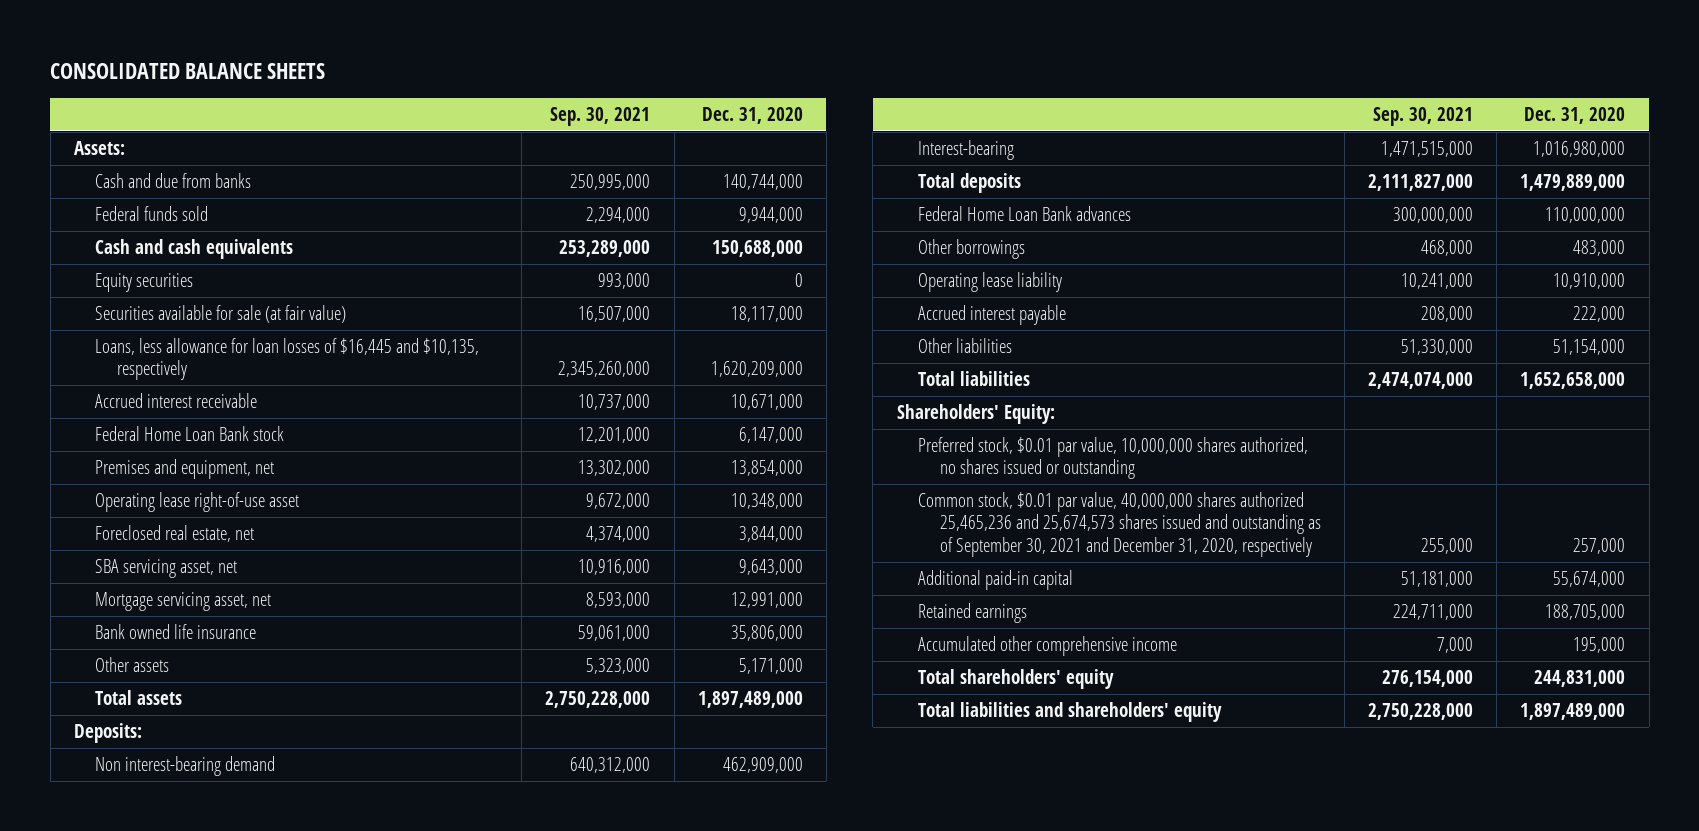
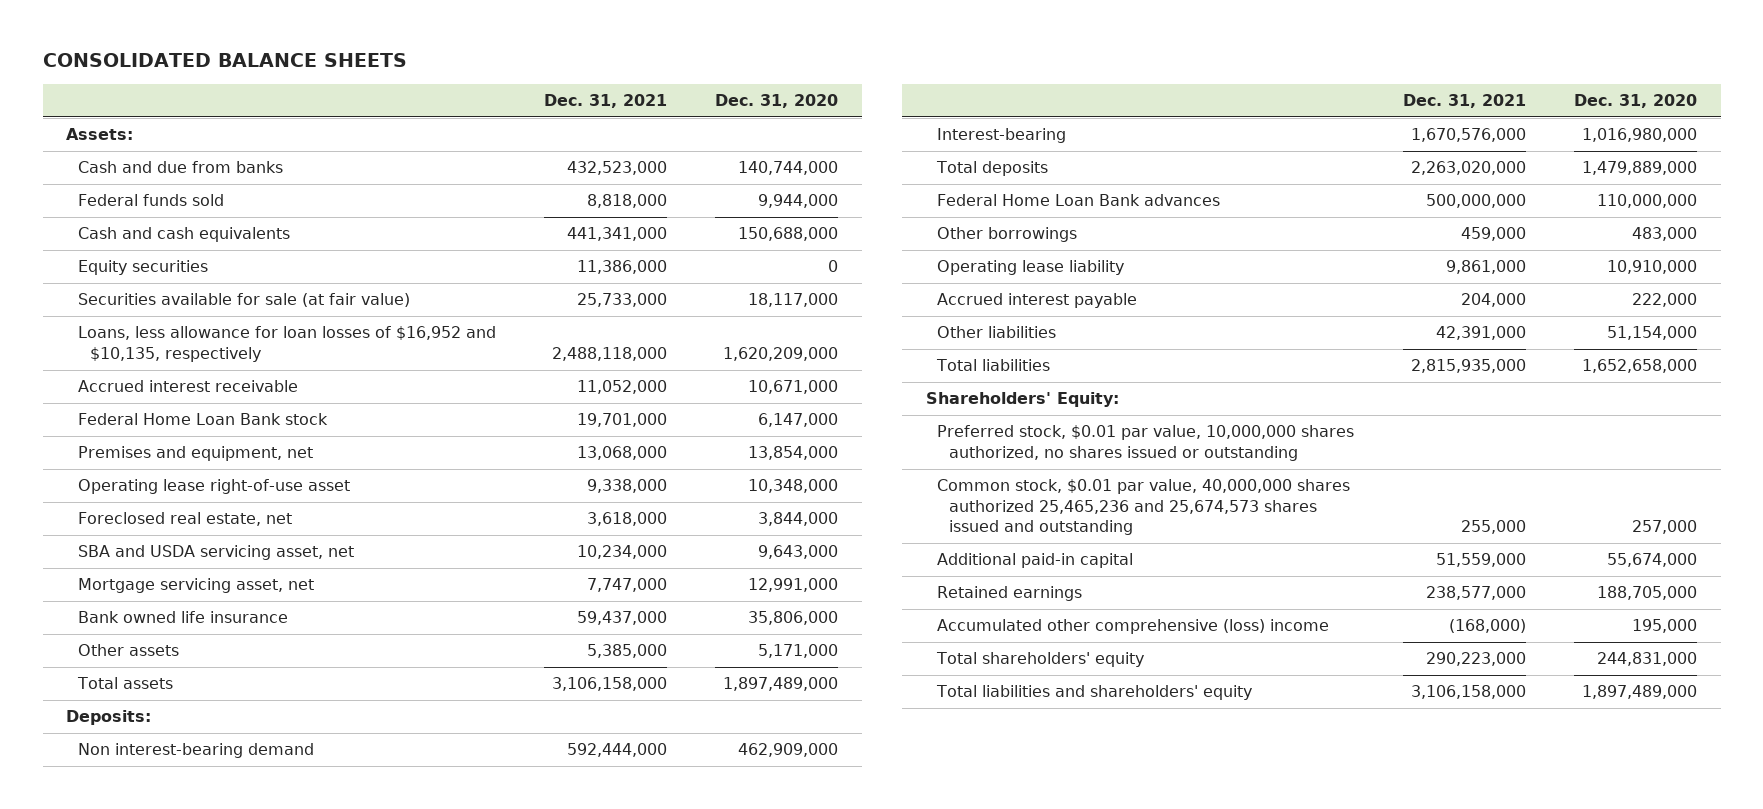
[550,106,651,126] Sep. 30, 2021 -> none
none -> [543,94,667,109] Dec. 31, 2021
[95,338,480,381] Loans, less allowance for loan losses of $16,445 and $10,135, respectively -> [78,326,497,362] Loans, less allowance for loan losses of $16,952 and $10,135, respectively
[95,559,238,579] SBA servicing asset, net -> [78,545,355,561] SBA and USDA servicing asset, net
[918,492,1321,557] Common stock, $0.01 par value, 40,000,000 shares authorized 25,465,236 and 25,674,573 shares issued and outstanding as of September 30, 2021 and December 31, 2020, respectively -> [937,479,1351,536] Common stock, $0.01 par value, 40,000,000 shares authorized 25,465,236 and 25,674,573 shares issued and outstanding
[918,636,1178,657] Accumulated other comprehensive income -> [937,619,1330,635] Accumulated other comprehensive (loss) income

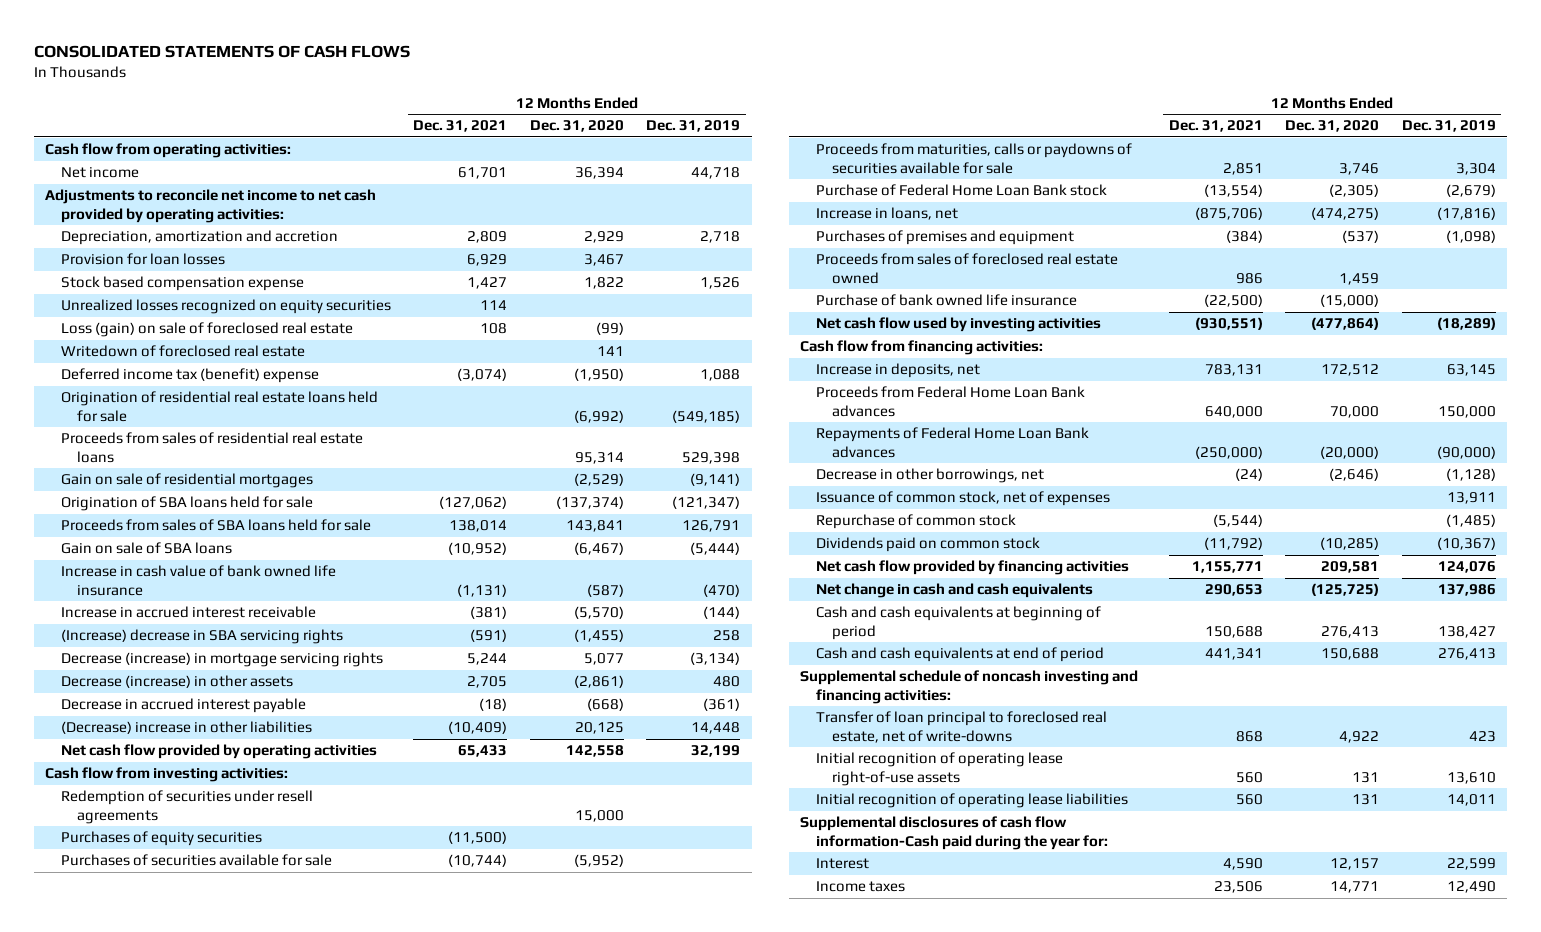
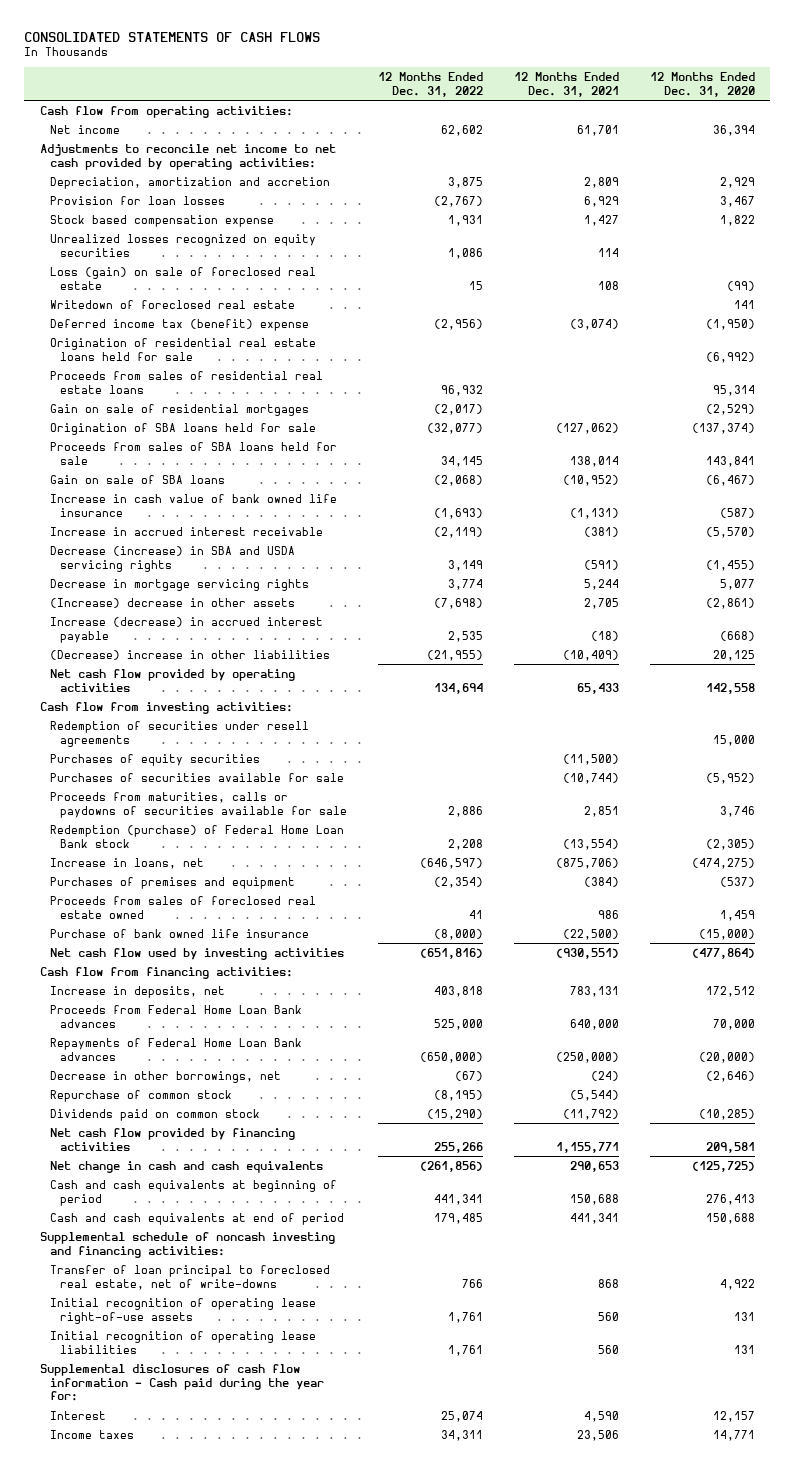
[646,120,741,133] Dec. 31, 2019 -> none
none -> [378,72,484,97] 12 Months Ended Dec. 31, 2022
[60,629,343,645] (Increase) decrease in SBA servicing rights -> [50,545,296,572] Decrease (increase) in SBA and USDA servicing rights
[60,652,383,668] Decrease (increase) in mortgage servicing rights -> [50,578,310,591] Decrease in mortgage servicing rights
[60,675,293,689] Decrease (increase) in other assets -> [50,597,296,608] (Increase) decrease in other assets
[60,698,306,714] Decrease in accrued interest payable -> [50,616,324,643] Increase (decrease) in accrued interest payable
[816,184,1108,197] Purchase of Federal Home Loan Bank stock -> [50,824,345,848] Redemption (purchase) of Federal Home Loan Bank stock
[816,491,1111,507] Issuance of common stock, net of expenses -> none
[800,816,1109,851] Supplemental disclosures of cash flow information-Cash paid during the year for: -> [39,1363,325,1402] Supplemental disclosures of cash flow information - Cash paid during the year for:

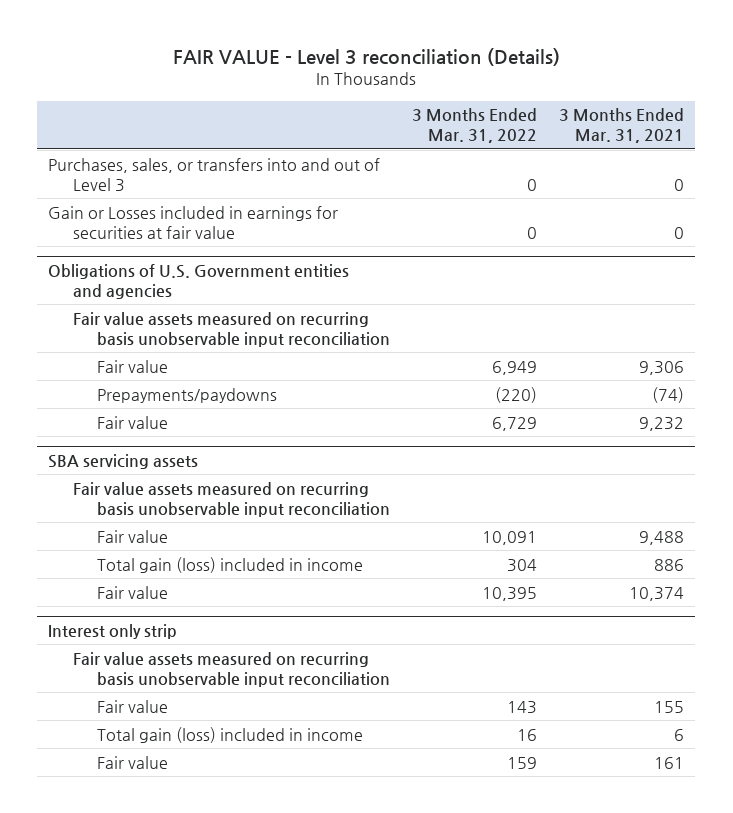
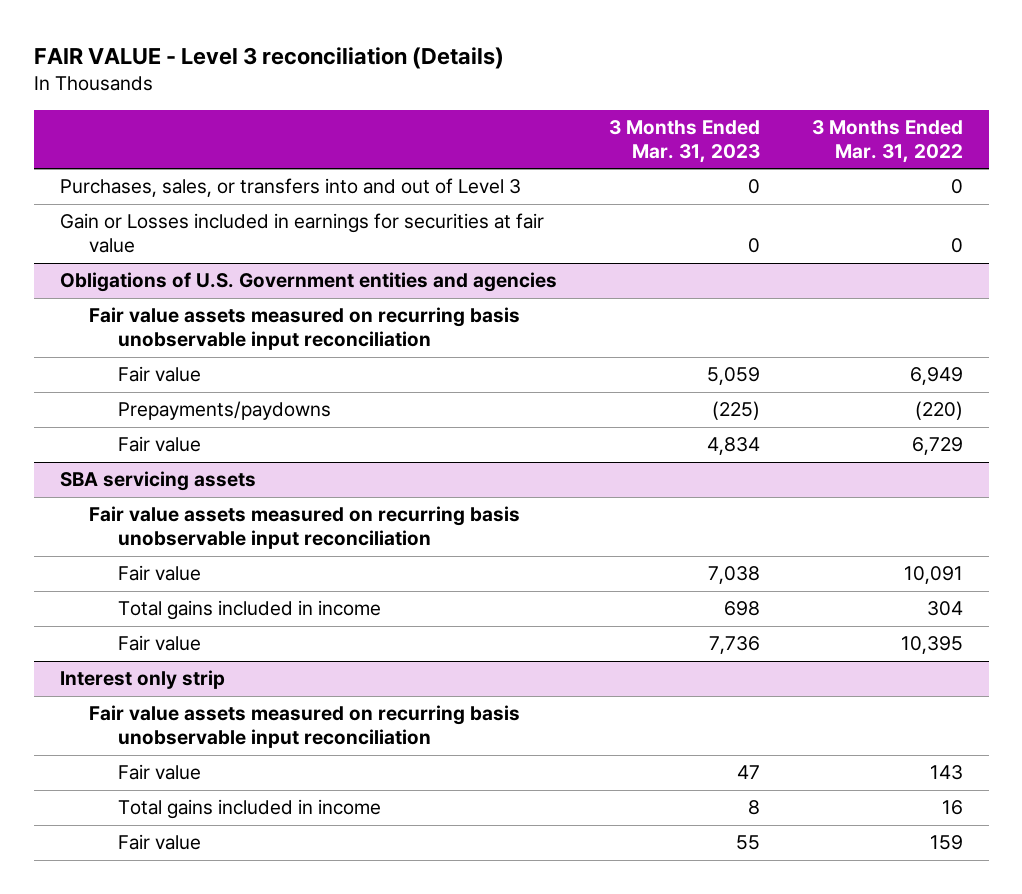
[559,108,685,144] 3 Months Ended Mar. 31, 2021 -> none
none -> [608,120,760,163] 3 Months Ended Mar. 31, 2023
[97,556,364,573] Total gain (loss) included in income -> [117,600,381,621] Total gains included in income
[97,726,364,743] Total gain (loss) included in income -> [117,799,381,820] Total gains included in income

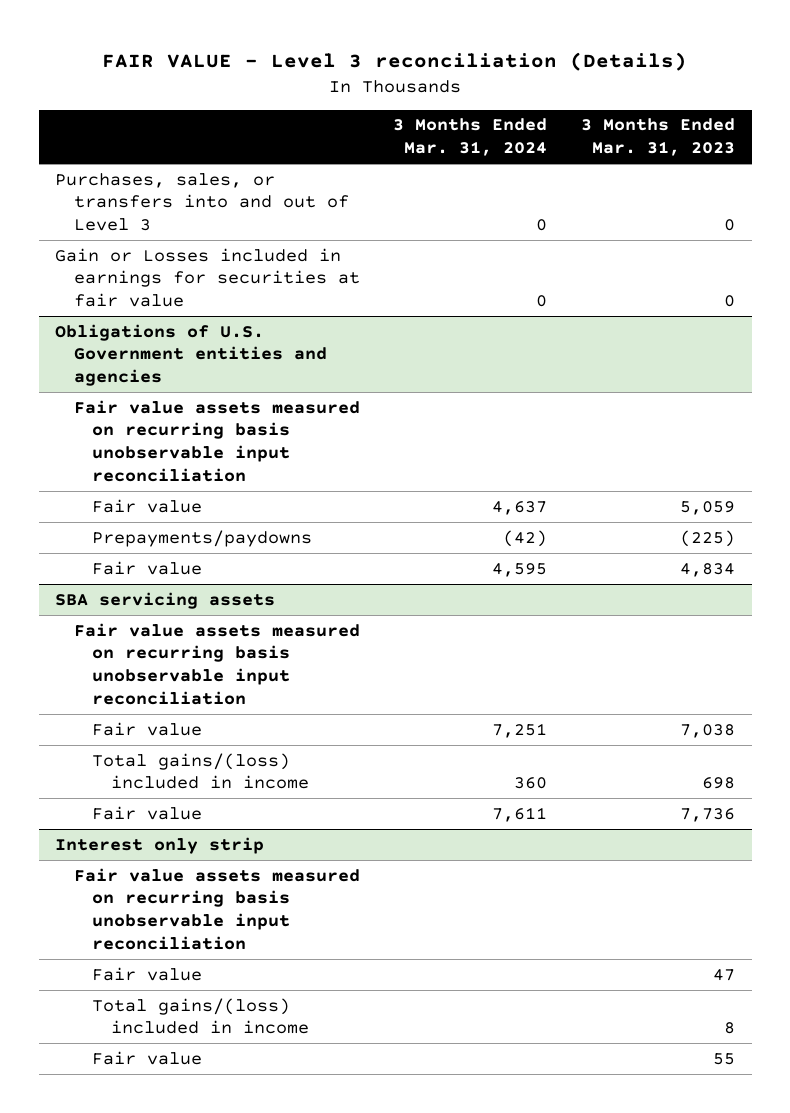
[811,120,963,163] 3 Months Ended Mar. 31, 2022 -> none
none -> [393,118,548,157] 3 Months Ended Mar. 31, 2024
[117,600,381,621] Total gains included in income -> [92,752,309,790] Total gains/(loss) included in income
[117,799,381,820] Total gains included in income -> [92,997,309,1035] Total gains/(loss) included in income

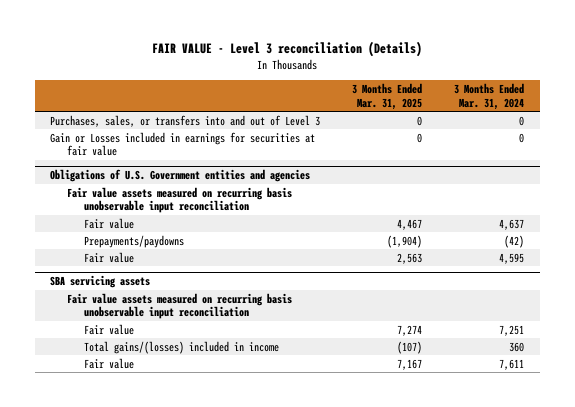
[581,118,736,157] 3 Months Ended Mar. 31, 2023 -> none
none -> [352,83,423,110] 3 Months Ended Mar. 31, 2025
[92,752,309,790] Total gains/(loss) included in income -> [84,340,280,354] Total gains/(losses) included in income
[55,836,265,854] Interest only strip -> none
[73,867,360,950] Fair value assets measured on recurring basis unobservable input reconciliation -> none
[92,966,203,981] Fair value -> none
[92,997,309,1035] Total gains/(loss) included in income -> none
[92,1050,203,1065] Fair value -> none

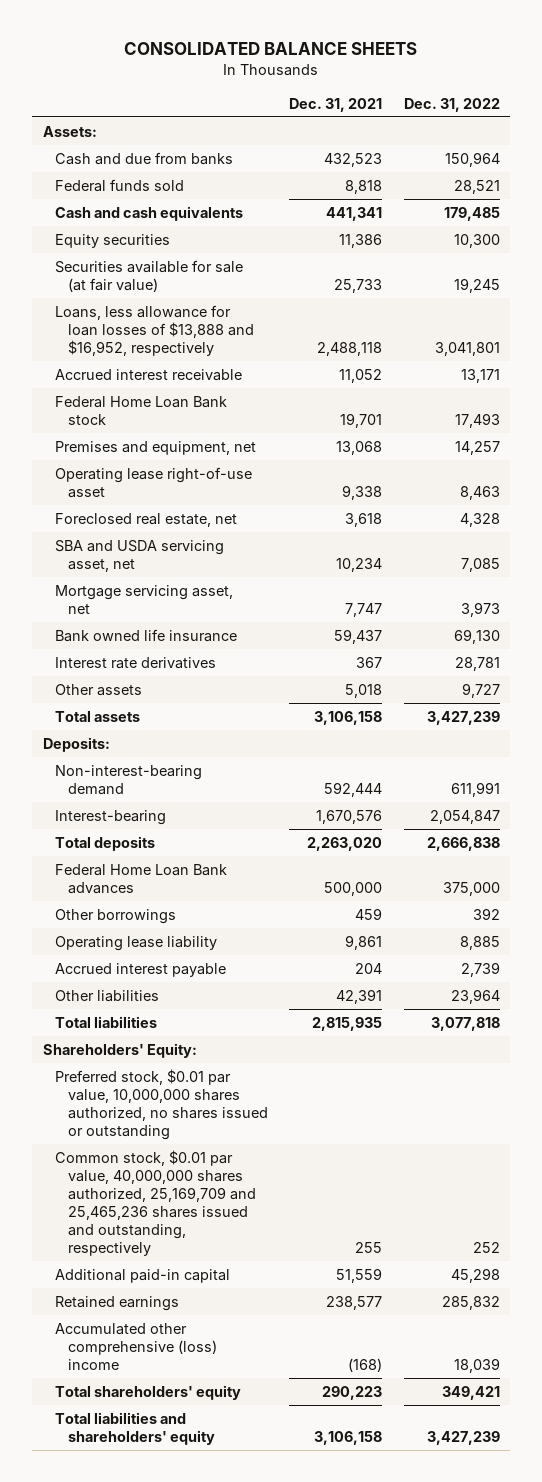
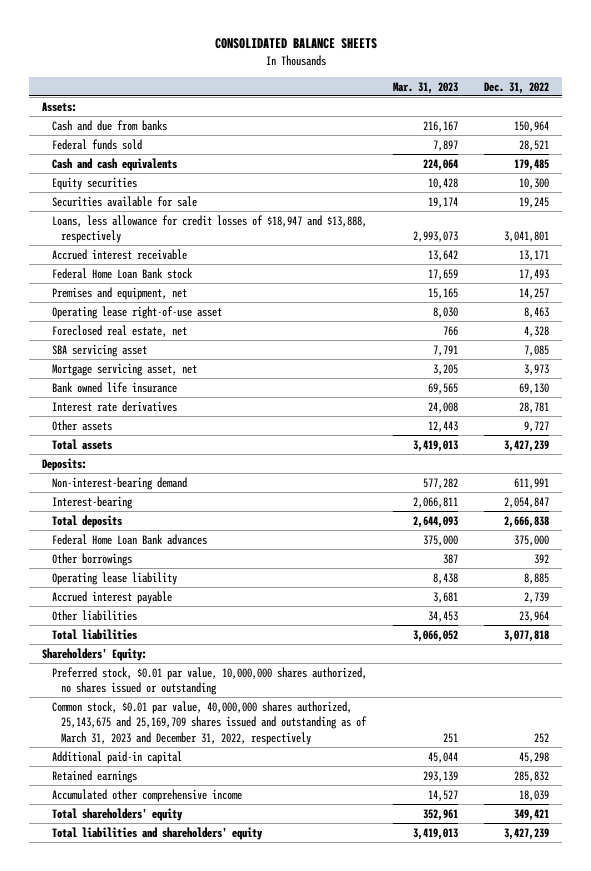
[289,97,383,112] Dec. 31, 2021 -> none
none -> [392,81,458,94] Mar. 31, 2023
[55,259,244,292] Securities available for sale (at fair value) -> [51,195,197,207] Securities available for sale
[55,304,255,357] Loans, less allowance for loan losses of $13,888 and $16,952, respectively -> [51,214,367,244] Loans, less allowance for credit losses of $18,947 and $13,888, respectively
[55,539,225,572] SBA and USDA servicing asset, net -> [51,343,147,357] SBA servicing asset
[55,1149,257,1257] Common stock, $0.01 par value, 40,000,000 shares authorized, 25,169,709 and 25,465,236 shares issued and outstanding, respectively -> [51,700,367,745] Common stock, $0.01 par value, 40,000,000 shares authorized, 25,143,675 and 25,169,709 shares issued and outstanding as of March 31, 2023 and December 31, 2022, respectively
[55,1322,218,1371] Accumulated other comprehensive (loss) income -> [51,788,242,802] Accumulated other comprehensive income

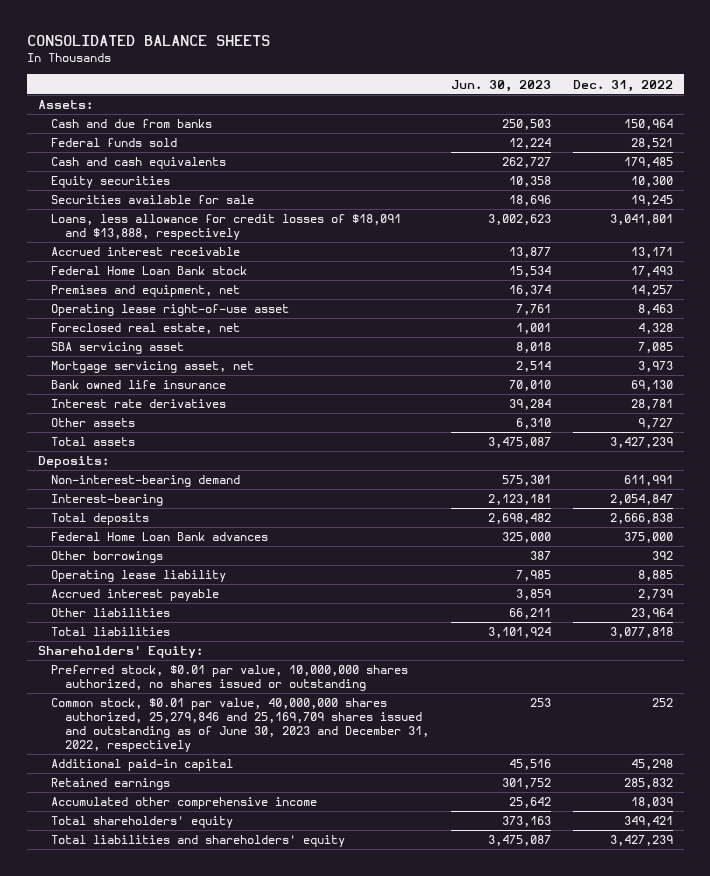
[392,81,458,94] Mar. 31, 2023 -> none
none -> [450,79,551,92] Jun. 30, 2023
[51,214,367,244] Loans, less allowance for credit losses of $18,947 and $13,888, respectively -> [51,214,402,241] Loans, less allowance for credit losses of $18,091 and $13,888, respectively
[51,700,367,745] Common stock, $0.01 par value, 40,000,000 shares authorized, 25,143,675 and 25,169,709 shares issued and outstanding as of March 31, 2023 and December 31, 2022, respectively -> [51,698,429,753] Common stock, $0.01 par value, 40,000,000 shares authorized, 25,279,846 and 25,169,709 shares issued and outstanding as of June 30, 2023 and December 31, 2022, respectively

